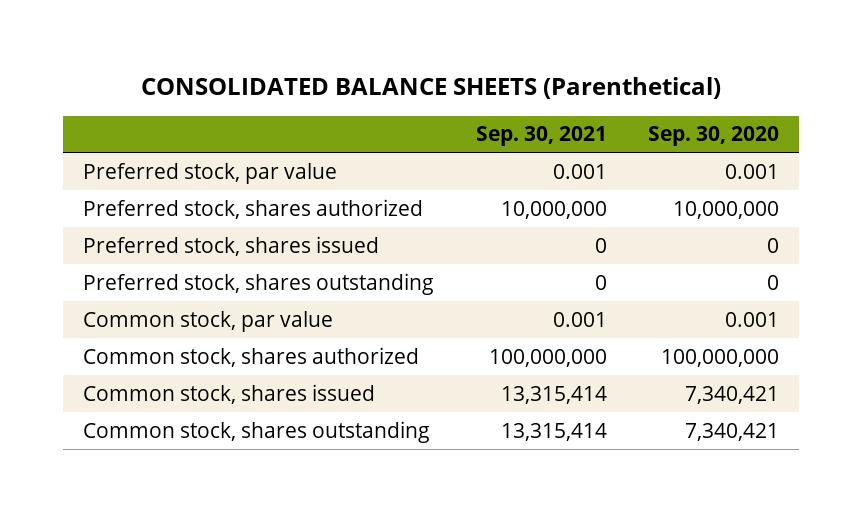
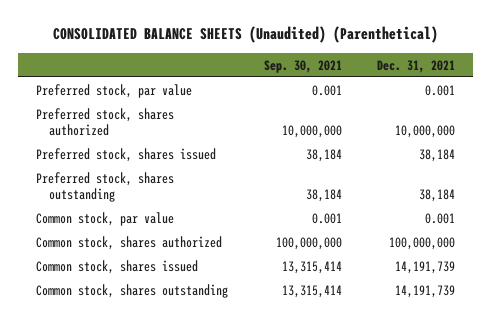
[141,76,722,99] CONSOLIDATED BALANCE SHEETS (Parenthetical) -> [52,26,438,44] CONSOLIDATED BALANCE SHEETS (Unaudited) (Parenthetical)
[647,126,779,147] Sep. 30, 2020 -> none
none -> [377,59,456,73] Dec. 31, 2021
[594,237,607,253] 0 -> [305,148,342,162] 38,184
[594,274,607,290] 0 -> [305,188,342,202] 38,184

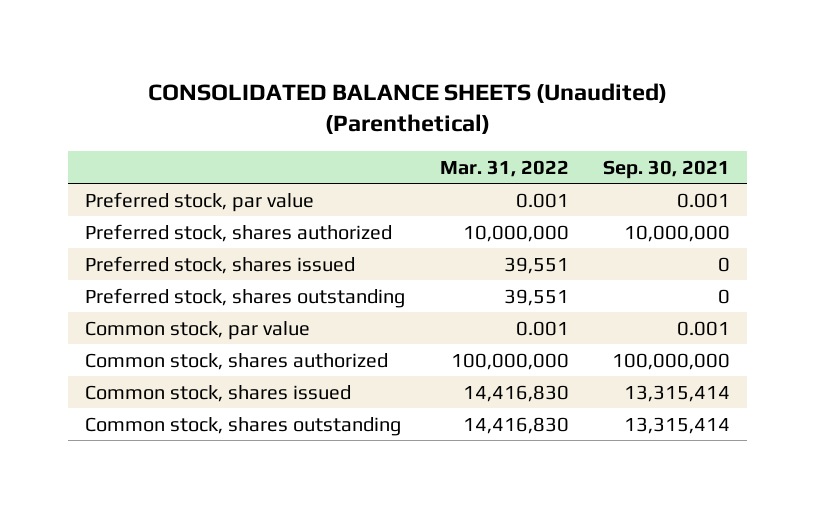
[377,59,456,73] Dec. 31, 2021 -> none
none -> [439,159,569,177] Mar. 31, 2022
[305,148,342,162] 38,184 -> [717,256,730,272] 0
[305,188,342,202] 38,184 -> [717,288,730,304] 0

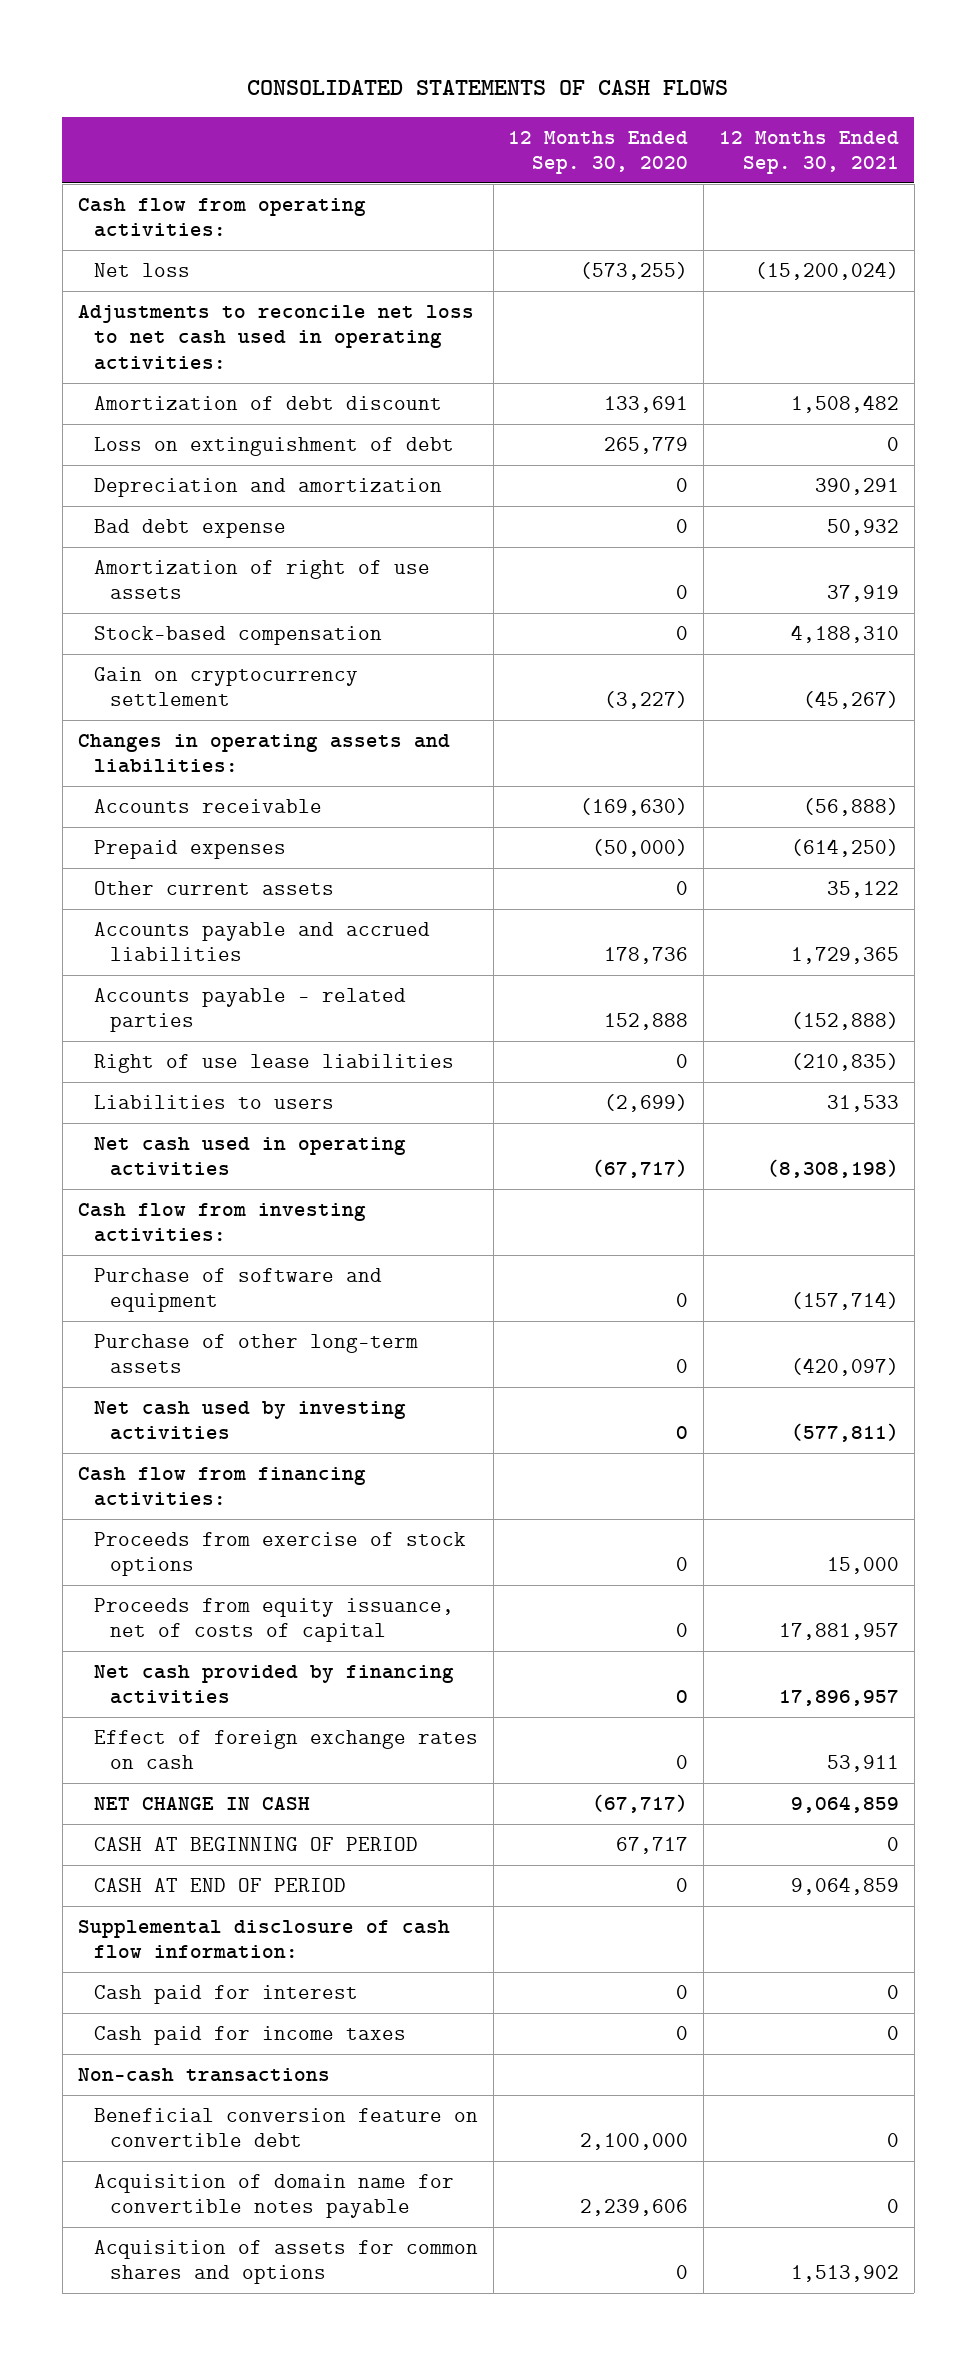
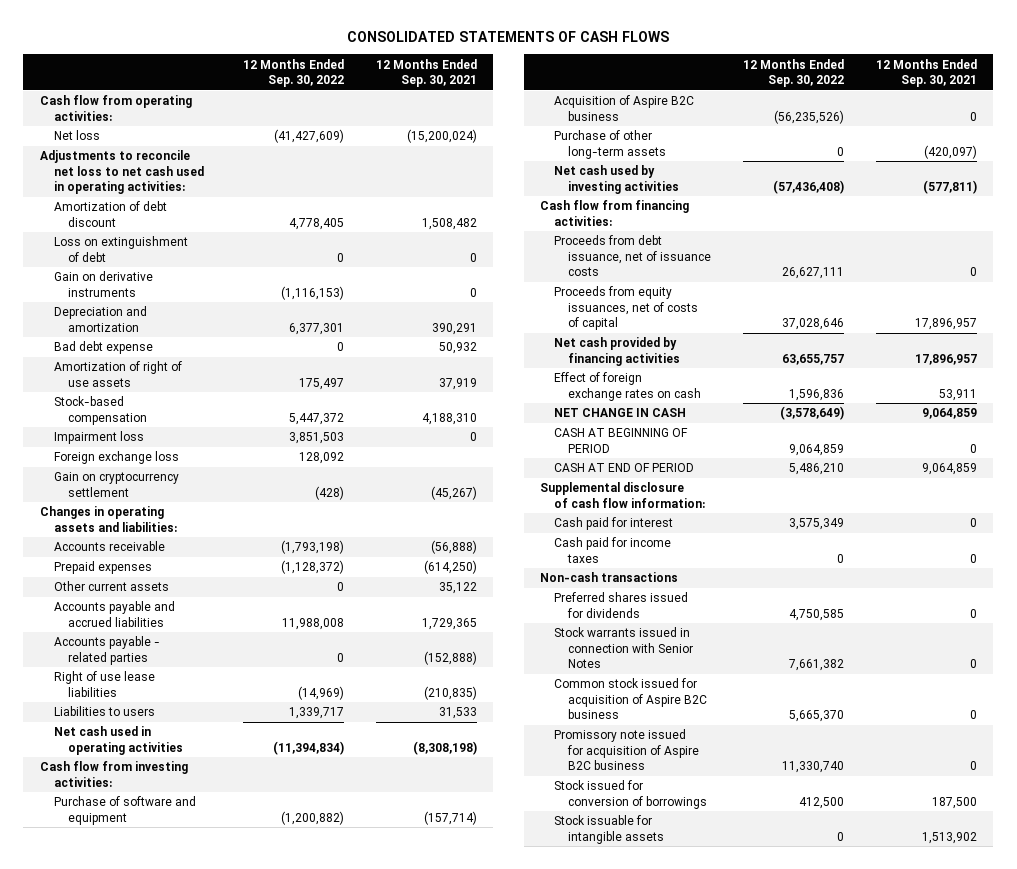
[508,130,689,174] 12 Months Ended Sep. 30, 2020 -> none
none -> [242,58,344,87] 12 Months Ended Sep. 30, 2022
none -> [53,271,153,297] Gain on derivative instruments
none -> [53,431,144,445] Impairment loss
none -> [53,451,179,465] Foreign exchange loss
none -> [553,95,694,121] Acquisition of Aspire B2C business
[93,1531,466,1577] Proceeds from exercise of stock options -> none
none -> [553,235,711,276] Proceeds from debt issuance, net of issuance costs
[93,1597,454,1643] Proceeds from equity issuance, net of costs of capital -> [553,286,698,330] Proceeds from equity issuances, net of costs of capital
[779,1623,900,1641] 17,881,957 -> [915,317,978,330] 17,896,957
[93,2107,478,2148] Beneficial conversion feature on convertible debt -> none
[93,2173,454,2219] Acquisition of domain name for convertible notes payable -> none
none -> [553,592,688,618] Preferred shares issued for dividends
none -> [553,627,693,668] Stock warrants issued in connection with Senior Notes
none -> [553,678,707,719] Common stock issued for acquisition of Aspire B2C business
none -> [553,729,699,770] Promissory note issued for acquisition of Aspire B2C business
none -> [553,780,707,809] Stock issued for conversion of borrowings
[93,2239,478,2285] Acquisition of assets for common shares and options -> [553,815,664,844] Stock issuable for intangible assets

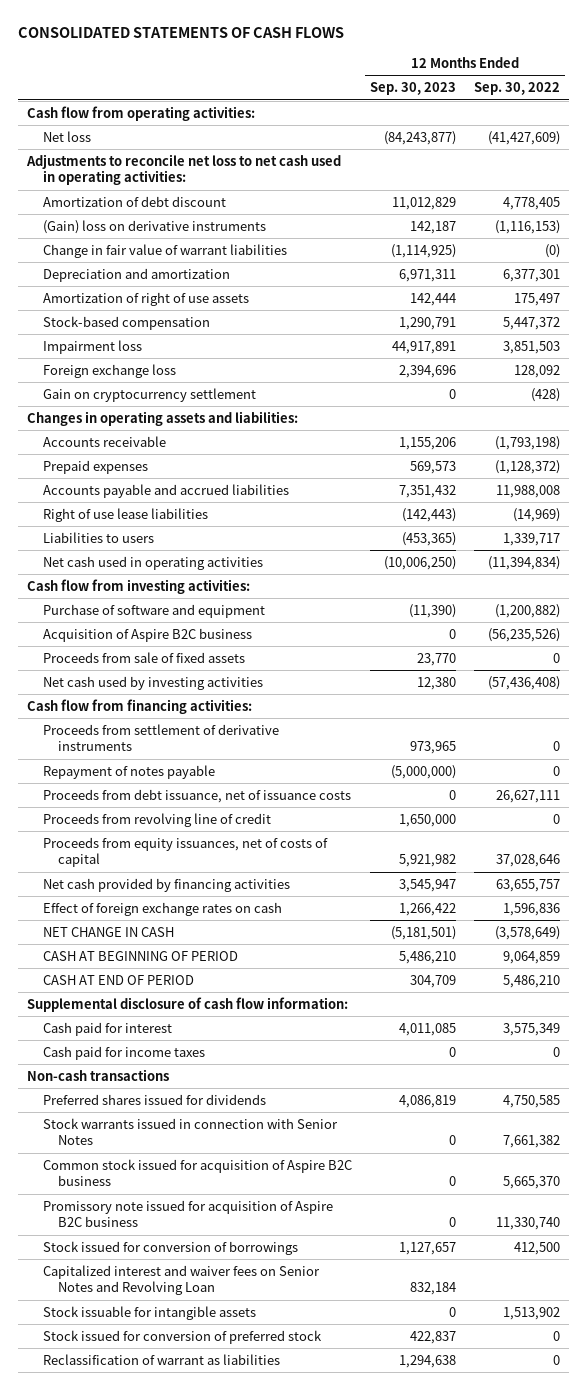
[376,58,478,87] 12 Months Ended Sep. 30, 2021 -> none
none -> [369,81,456,95] Sep. 30, 2023
[53,271,153,297] Gain on derivative instruments -> none
[53,236,188,262] Loss on extinguishment of debt -> [42,219,266,234] (Gain) loss on derivative instruments
[336,252,344,262] 0 -> [495,219,561,234] (1,116,153)
none -> [42,243,287,258] Change in fair value of warrant liabilities
[53,341,153,355] Bad debt expense -> none
[53,581,169,592] Other current assets -> none
[53,636,160,665] Accounts payable - related parties -> none
[553,130,666,159] Purchase of other long-term assets -> none
none -> [42,651,245,663] Proceeds from sale of fixed assets
none -> [42,723,279,752] Proceeds from settlement of derivative instruments
none -> [42,764,215,779] Repayment of notes payable
none -> [42,812,271,827] Proceeds from revolving line of credit
none -> [42,1264,320,1296] Capitalized interest and waiver fees on Senior Notes and Revolving Loan
[837,831,845,841] 0 -> [503,1306,561,1320] 1,513,902
none -> [42,1329,322,1344] Stock issued for conversion of preferred stock
none -> [42,1353,280,1365] Reclassification of warrant as liabilities

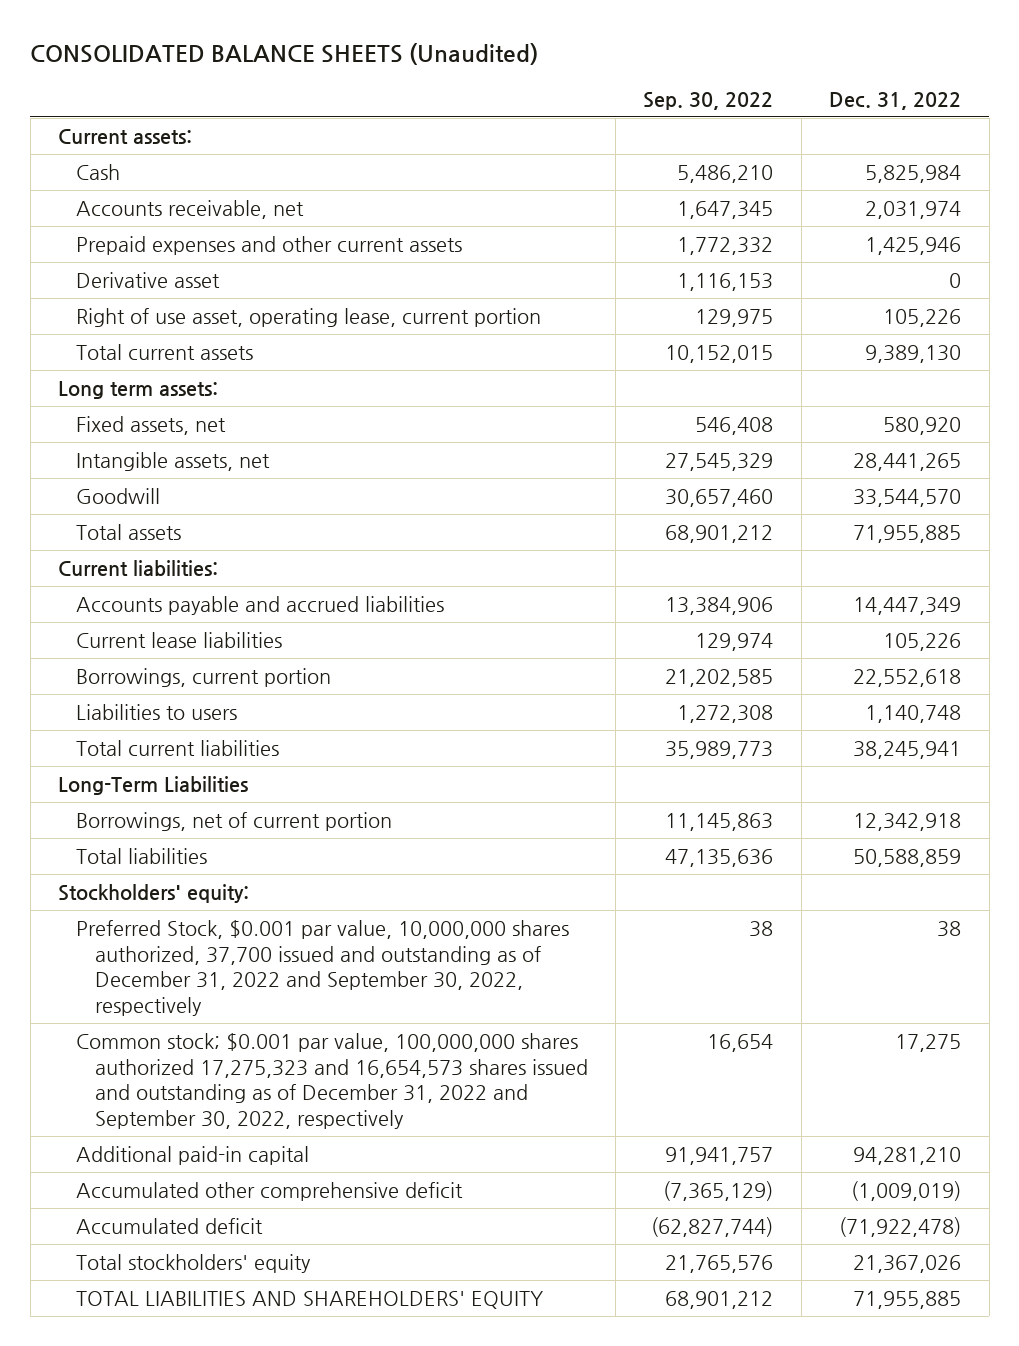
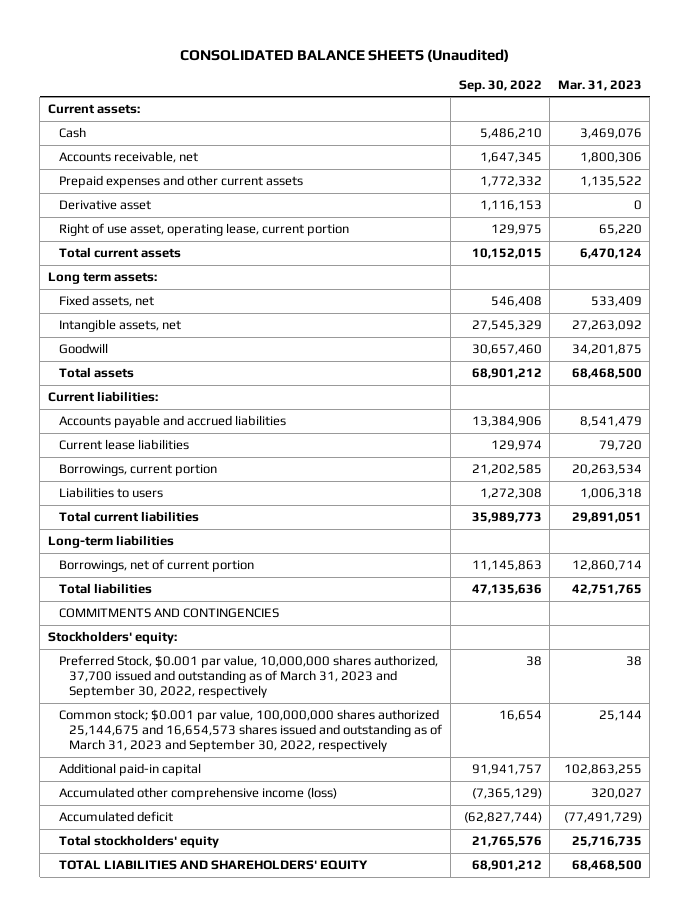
[829,91,962,110] Dec. 31, 2022 -> none
none -> [557,79,642,91] Mar. 31, 2023
[58,775,249,795] Long-Term Liabilities -> [47,535,174,549] Long-term liabilities
none -> [58,608,279,619] COMMITMENTS AND CONTINGENCIES
[76,919,570,1016] Preferred Stock, $0.001 par value, 10,000,000 shares authorized, 37,700 issued and outstanding as of December 31, 2022 and September 30, 2022, respectively -> [58,655,438,699] Preferred Stock, $0.001 par value, 10,000,000 shares authorized, 37,700 issued and outstanding as of March 31, 2023 and September 30, 2022, respectively
[76,1032,588,1129] Common stock; $0.001 par value, 100,000,000 shares authorized 17,275,323 and 16,654,573 shares issued and outstanding as of December 31, 2022 and September 30, 2022, respectively -> [58,709,443,753] Common stock; $0.001 par value, 100,000,000 shares authorized 25,144,675 and 16,654,573 shares issued and outstanding as of March 31, 2023 and September 30, 2022, respectively
[76,1181,464,1201] Accumulated other comprehensive deficit -> [58,787,337,801] Accumulated other comprehensive income (loss)

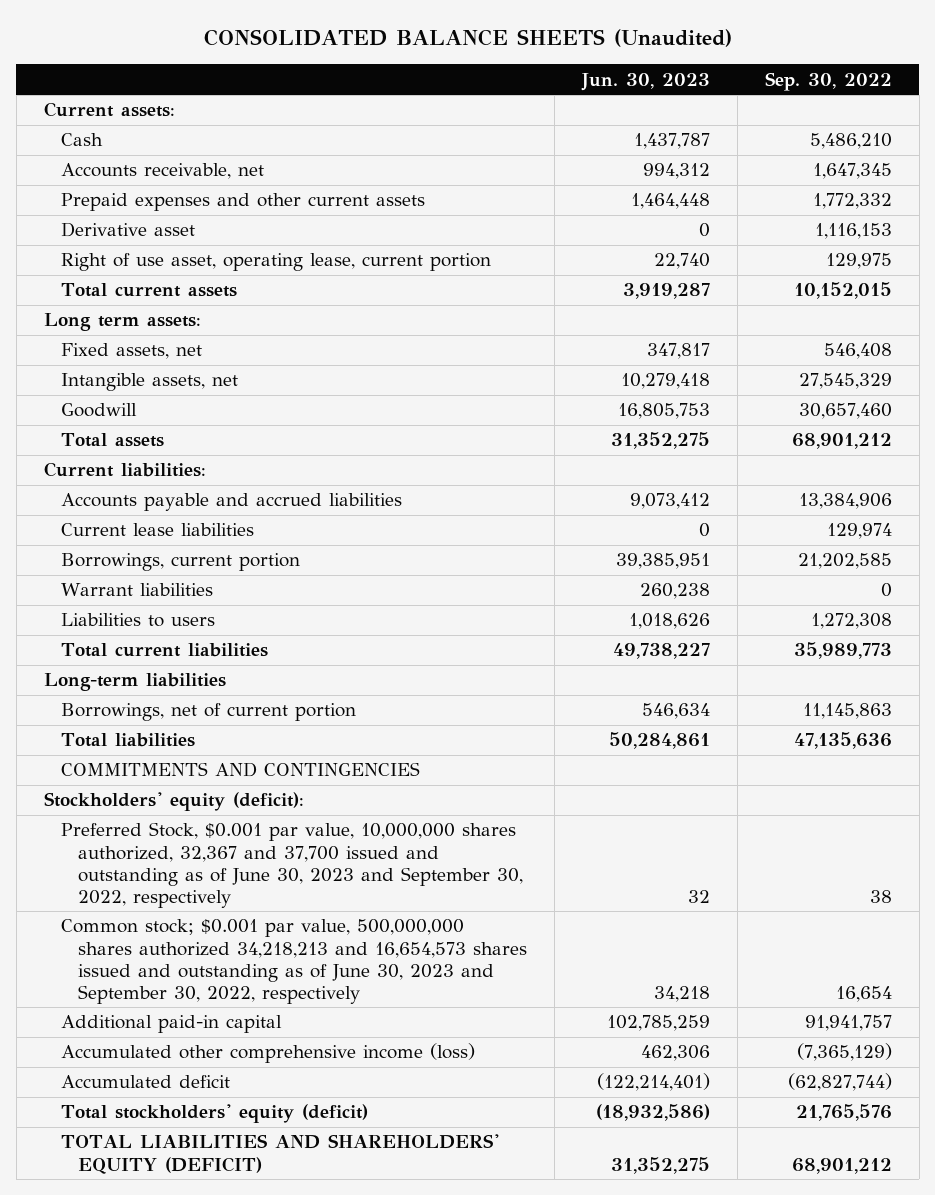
[557,79,642,91] Mar. 31, 2023 -> none
none -> [581,72,711,91] Jun. 30, 2023
none -> [60,583,213,597] Warrant liabilities
[47,631,177,645] Stockholders' equity: -> [43,792,304,812] Stockholders' equity (deficit):
[58,655,438,699] Preferred Stock, $0.001 par value, 10,000,000 shares authorized, 37,700 issued and outstanding as of March 31, 2023 and September 30, 2022, respectively -> [60,822,524,908] Preferred Stock, $0.001 par value, 10,000,000 shares authorized, 32,367 and 37,700 issued and outstanding as of June 30, 2023 and September 30, 2022, respectively
[58,709,443,753] Common stock; $0.001 par value, 100,000,000 shares authorized 25,144,675 and 16,654,573 shares issued and outstanding as of March 31, 2023 and September 30, 2022, respectively -> [60,919,528,1004] Common stock; $0.001 par value, 500,000,000 shares authorized 34,218,213 and 16,654,573 shares issued and outstanding as of June 30, 2023 and September 30, 2022, respectively
[58,835,219,849] Total stockholders' equity -> [60,1104,368,1124] Total stockholders' equity (deficit)
[58,860,368,871] TOTAL LIABILITIES AND SHAREHOLDERS' EQUITY -> [60,1134,499,1174] TOTAL LIABILITIES AND SHAREHOLDERS' EQUITY (DEFICIT)

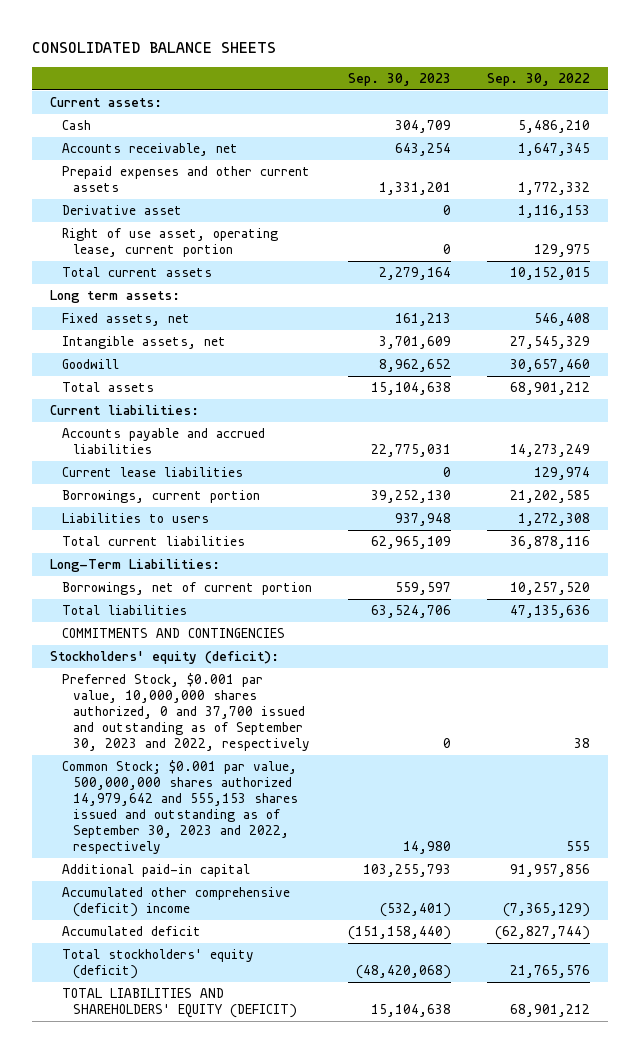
[203,29,732,48] CONSOLIDATED BALANCE SHEETS (Unaudited) -> [32,42,277,54] CONSOLIDATED BALANCE SHEETS
[581,72,711,91] Jun. 30, 2023 -> none
none -> [347,72,451,86] Sep. 30, 2023
[798,493,892,510] 13,384,906 -> [510,444,591,458] 14,273,249
[60,583,213,597] Warrant liabilities -> none
[793,642,892,660] 35,989,773 -> [510,536,591,550] 36,878,116
[43,673,226,692] Long-term liabilities -> [50,559,221,573] Long-Term Liabilities:
[802,703,892,720] 11,145,863 -> [510,582,591,596] 10,257,520
[60,822,524,908] Preferred Stock, $0.001 par value, 10,000,000 shares authorized, 32,367 and 37,700 issued and outstanding as of June 30, 2023 and September 30, 2022, respectively -> [61,673,311,752] Preferred Stock, $0.001 par value, 10,000,000 shares authorized, 0 and 37,700 issued and outstanding as of September 30, 2023 and 2022, respectively
[60,919,528,1004] Common stock; $0.001 par value, 500,000,000 shares authorized 34,218,213 and 16,654,573 shares issued and outstanding as of June 30, 2023 and September 30, 2022, respectively -> [61,760,299,855] Common Stock; $0.001 par value, 500,000,000 shares authorized 14,979,642 and 555,153 shares issued and outstanding as of September 30, 2023 and 2022, respectively
[835,985,892,1002] 16,654 -> [566,841,591,852] 555
[804,1015,892,1032] 91,941,757 -> [510,864,591,878] 91,957,856
[60,1043,475,1064] Accumulated other comprehensive income (loss) -> [61,887,290,918] Accumulated other comprehensive (deficit) income

